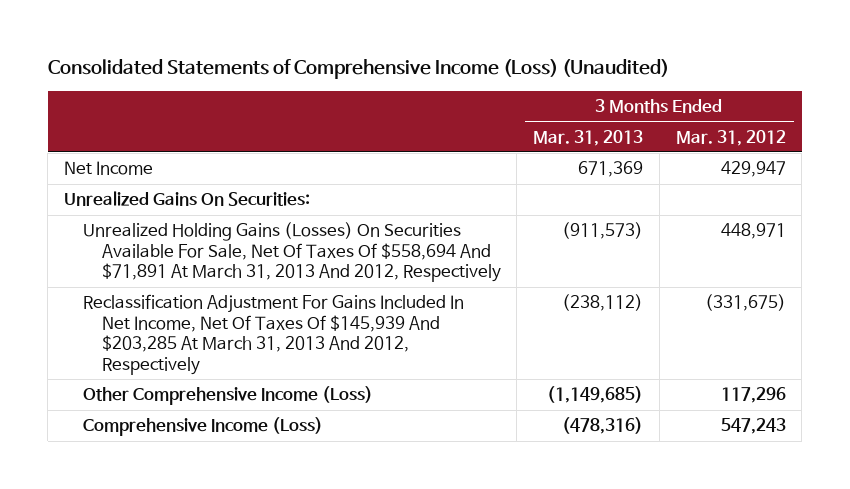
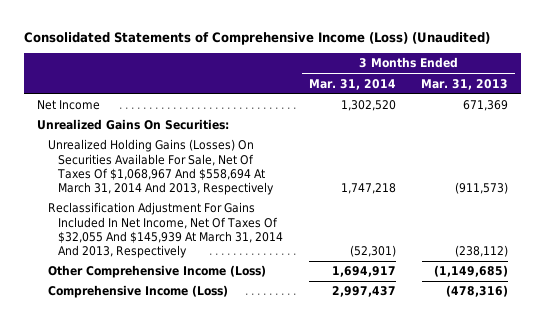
[675,129,786,146] Mar. 31, 2012 -> none
none -> [308,78,396,90] Mar. 31, 2014
[82,222,501,283] Unrealized Holding Gains (Losses) On Securities Available For Sale, Net Of Taxes Of $558,694 And $71,891 At March 31, 2013 And 2012, Respectively -> [47,139,275,195] Unrealized Holding Gains (Losses) On Securities Available For Sale, Net Of Taxes Of $1,068,967 And $558,694 At March 31, 2014 And 2013, Respectively
[82,294,464,375] Reclassification Adjustment For Gains Included In Net Income, Net Of Taxes Of $145,939 And $203,285 At March 31, 2013 And 2012, Respectively -> [47,202,284,258] Reclassification Adjustment For Gains Included In Net Income, Net Of Taxes Of $32,055 And $145,939 At March 31, 2014 And 2013, Respectively

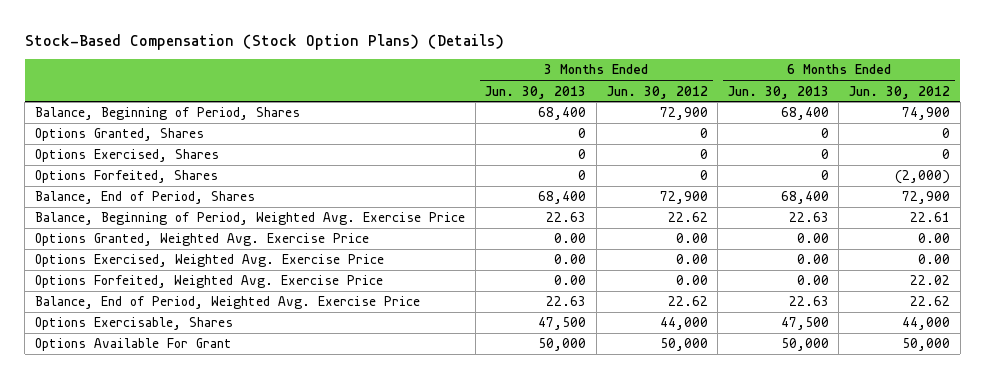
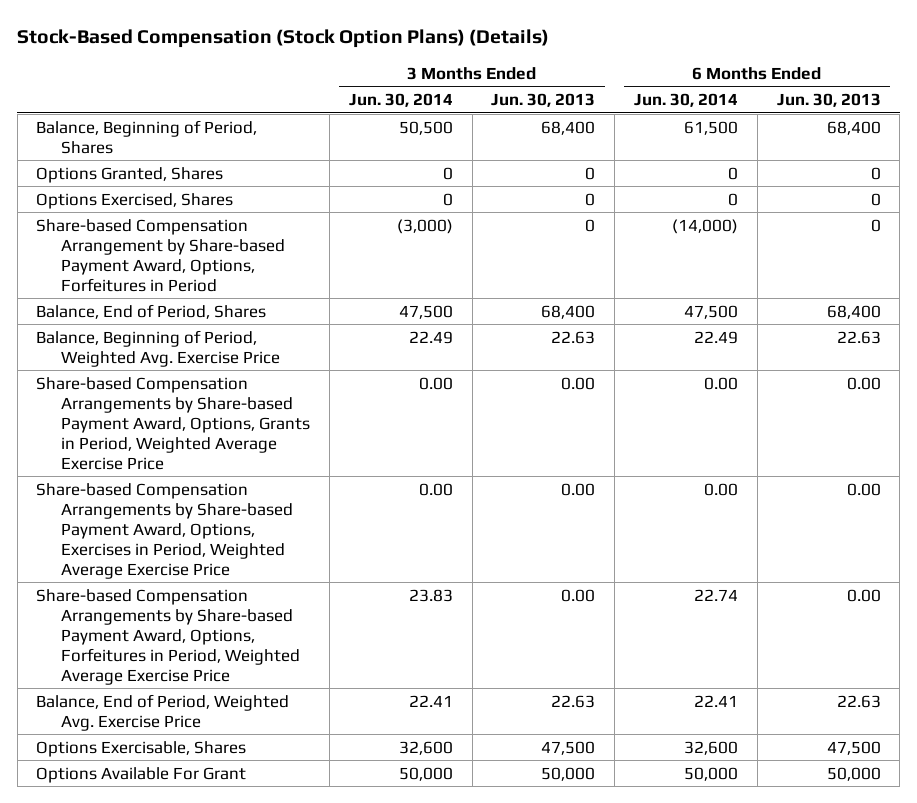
[606,85,708,99] Jun. 30, 2012 -> none
[849,85,951,99] Jun. 30, 2012 -> none
none -> [348,93,453,108] Jun. 30, 2014
none -> [634,93,739,108] Jun. 30, 2014
[35,170,219,184] Options Forfeited, Shares -> [36,218,286,292] Share-based Compensation Arrangement by Share-based Payment Award, Options, Forfeitures in Period
[35,233,370,247] Options Granted, Weighted Avg. Exercise Price -> [36,376,311,470] Share-based Compensation Arrangements by Share-based Payment Award, Options, Grants in Period, Weighted Average Exercise Price
[35,254,385,268] Options Exercised, Weighted Avg. Exercise Price -> [36,482,294,579] Share-based Compensation Arrangements by Share-based Payment Award, Options, Exercises in Period, Weighted Average Exercise Price
[35,275,384,289] Options Forfeited, Weighted Avg. Exercise Price -> [36,588,301,685] Share-based Compensation Arrangements by Share-based Payment Award, Options, Forfeitures in Period, Weighted Average Exercise Price

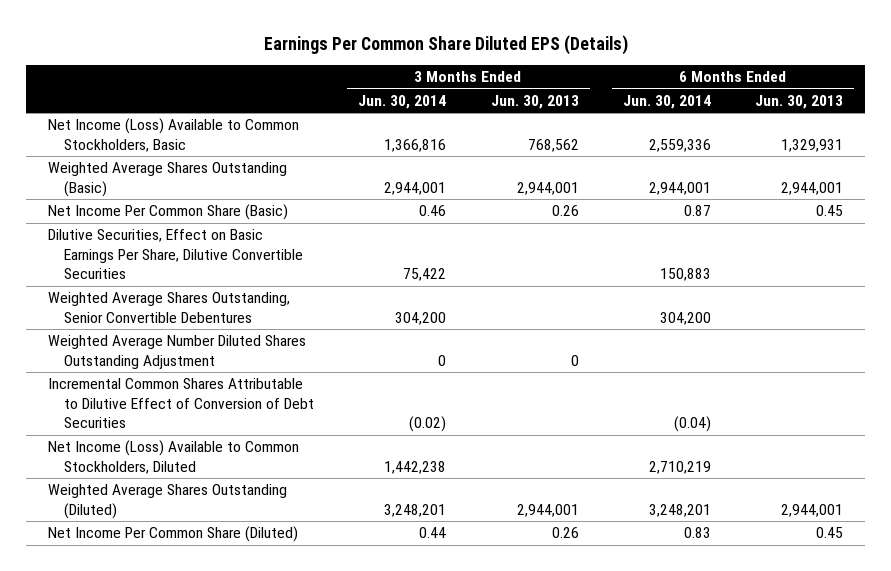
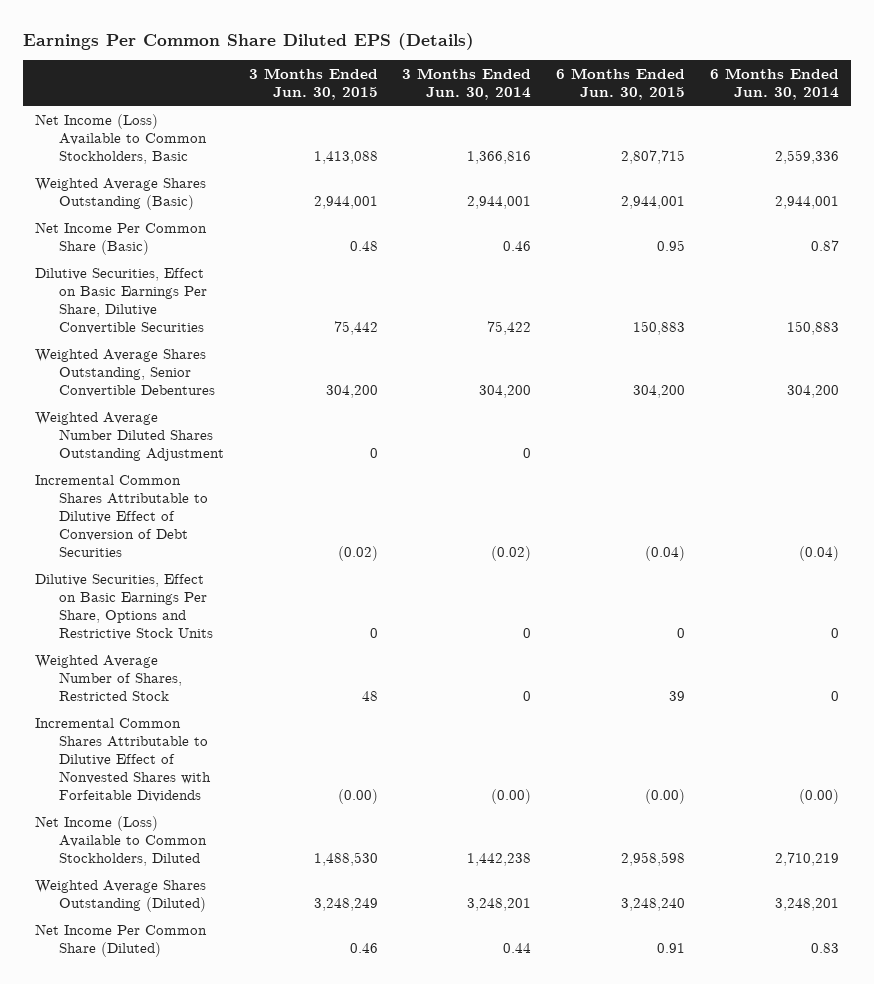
[490,94,579,109] Jun. 30, 2013 -> none
[755,94,844,109] Jun. 30, 2013 -> none
none -> [248,67,378,100] 3 Months Ended Jun. 30, 2015
none -> [556,67,686,100] 6 Months Ended Jun. 30, 2015
none -> [35,573,213,640] Dilutive Securities, Effect on Basic Earnings Per Share, Options and Restrictive Stock Units
none -> [35,654,182,701] Weighted Average Number of Shares, Restricted Stock
none -> [35,717,211,802] Incremental Common Shares Attributable to Dilutive Effect of Nonvested Shares with Forfeitable Dividends

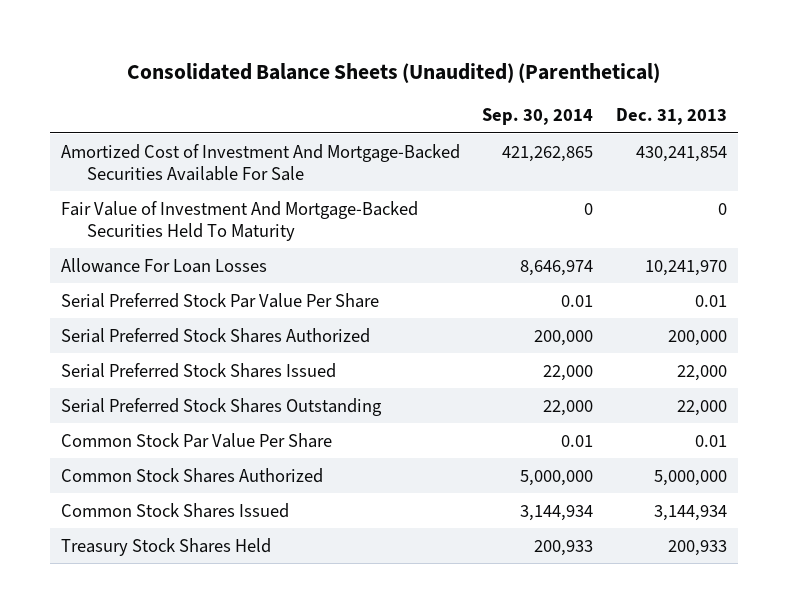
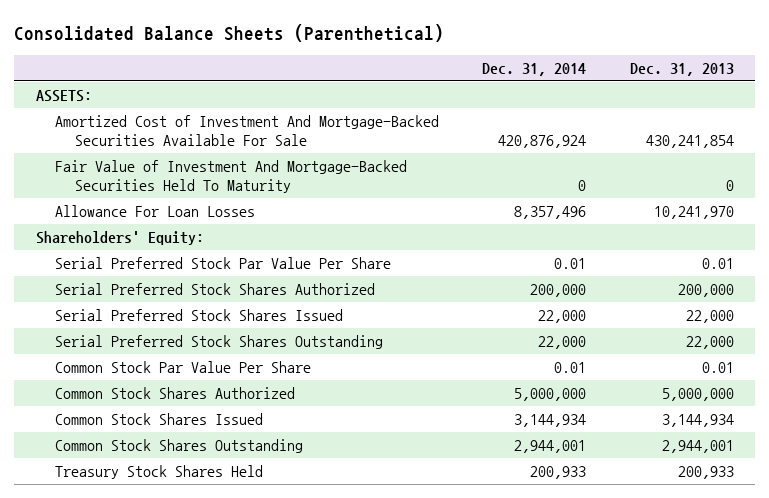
[126,62,660,83] Consolidated Balance Sheets (Unaudited) (Parenthetical) -> [13,23,444,42] Consolidated Balance Sheets (Parenthetical)
[482,108,594,126] Sep. 30, 2014 -> none
none -> [482,62,587,76] Dec. 31, 2014
none -> [35,89,92,102] ASSETS:
none -> [35,230,204,245] Shareholders' Equity:
none -> [55,438,304,453] Common Stock Shares Outstanding

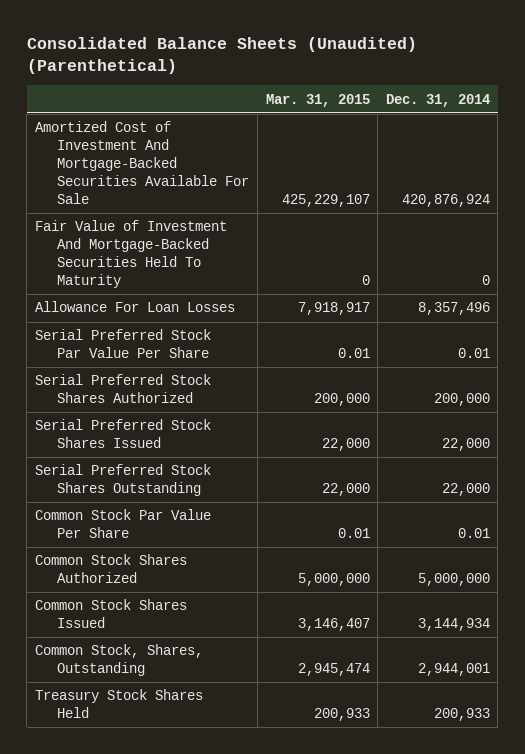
[13,23,444,42] Consolidated Balance Sheets (Parenthetical) -> [26,36,417,74] Consolidated Balance Sheets (Unaudited) (Parenthetical)
[629,62,734,76] Dec. 31, 2013 -> none
none -> [265,93,370,107] Mar. 31, 2015
[35,89,92,102] ASSETS: -> none
[35,230,204,245] Shareholders' Equity: -> none
[55,438,304,453] Common Stock Shares Outstanding -> [34,644,203,677] Common Stock, Shares, Outstanding

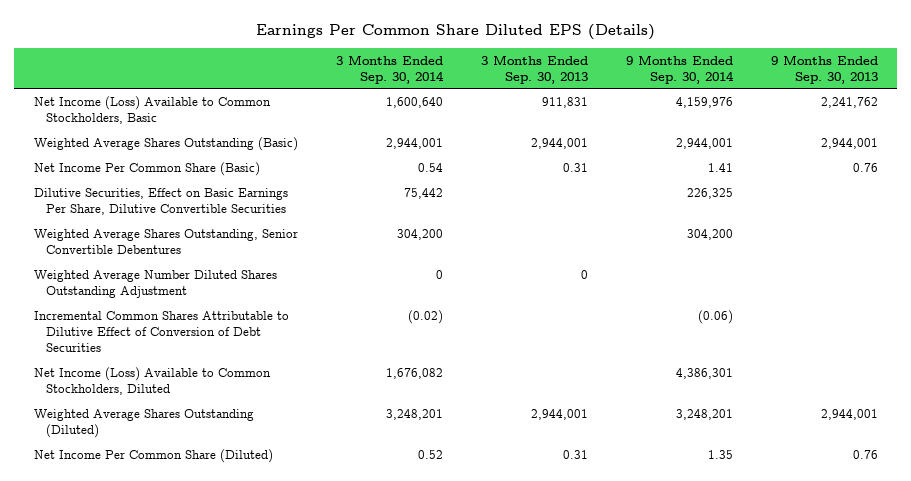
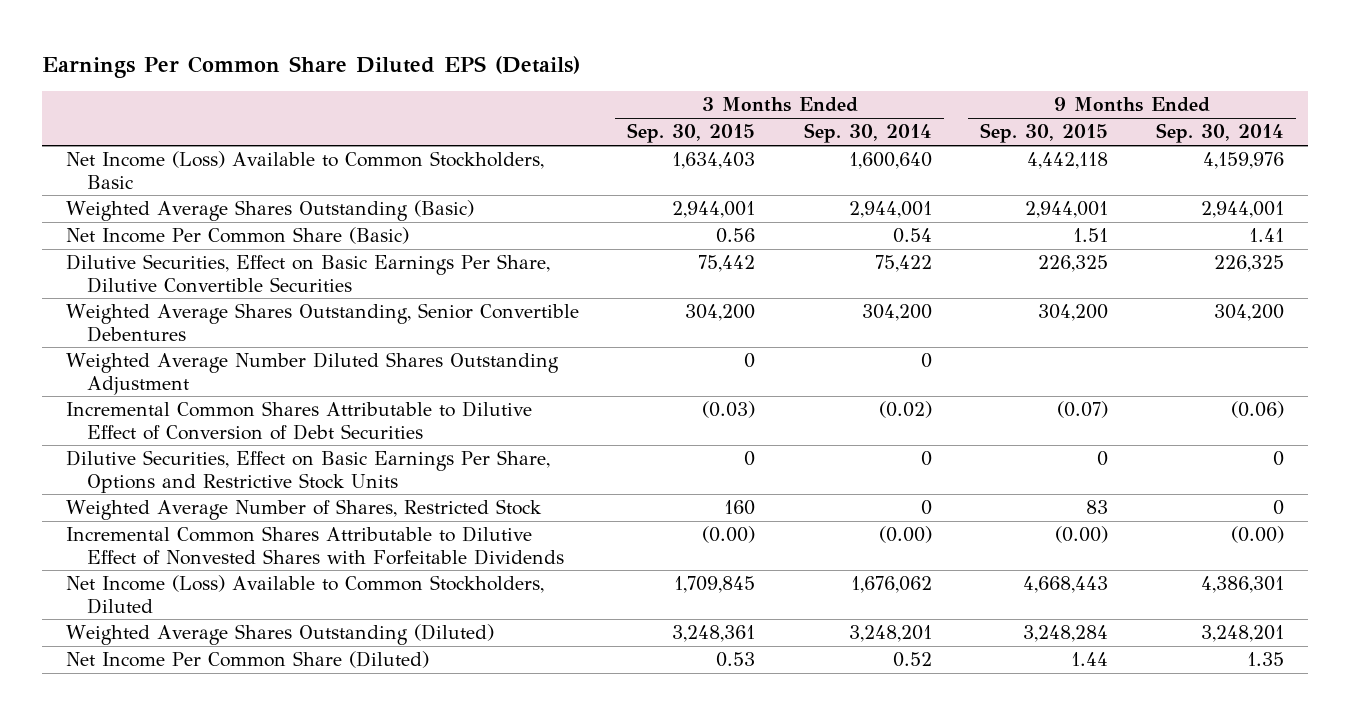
[480,54,588,84] 3 Months Ended Sep. 30, 2013 -> none
[770,54,878,84] 9 Months Ended Sep. 30, 2013 -> none
none -> [627,123,756,144] Sep. 30, 2015
none -> [979,123,1108,144] Sep. 30, 2015
[403,187,443,199] 75,442 -> [874,255,932,273] 75,422
none -> [66,450,551,493] Dilutive Securities, Effect on Basic Earnings Per Share, Options and Restrictive Stock Units
none -> [66,499,543,521] Weighted Average Number of Shares, Restricted Stock
none -> [66,526,565,565] Incremental Common Shares Attributable to Dilutive Effect of Nonvested Shares with Forfeitable Dividends
[385,367,443,379] 1,676,082 -> [850,576,932,594] 1,676,062

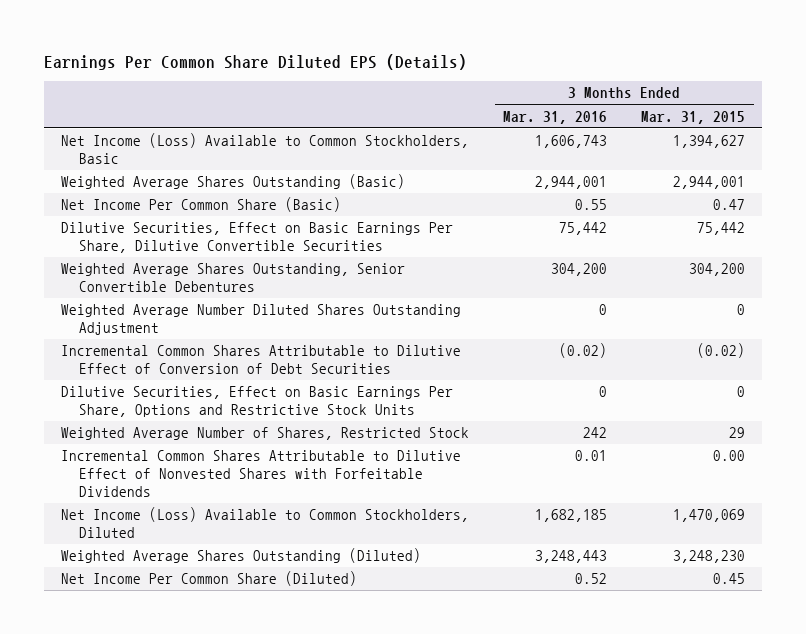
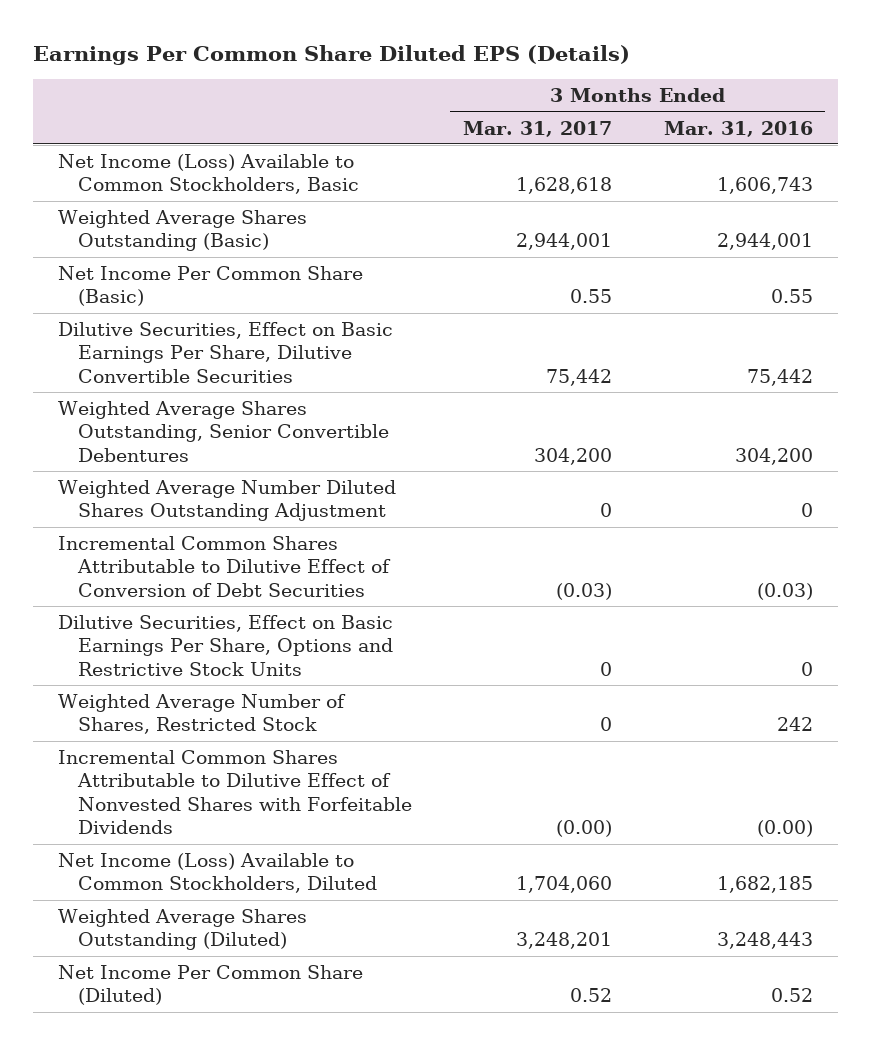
[641,110,746,124] Mar. 31, 2015 -> none
none -> [463,120,613,137] Mar. 31, 2017
[559,343,608,359] (0.02) -> [756,582,813,600] (0.03)
[575,450,608,462] 0.01 -> [756,820,813,838] (0.00)

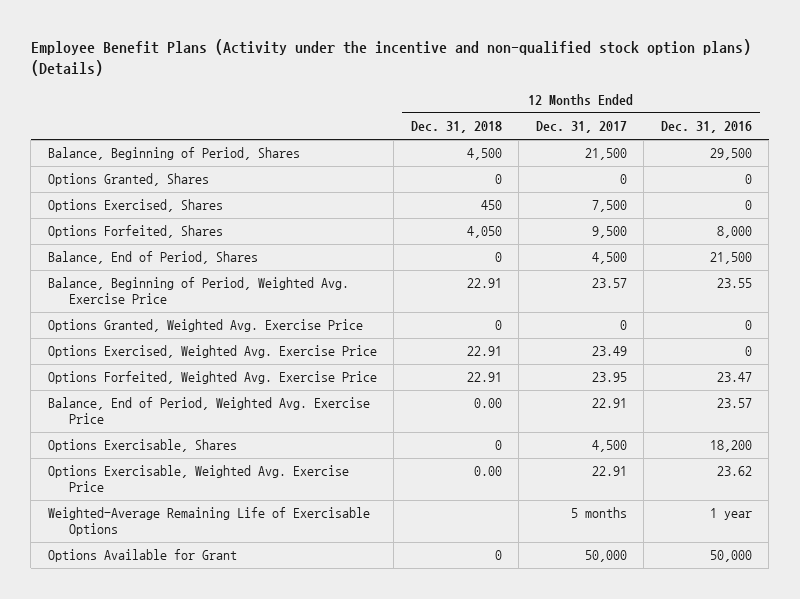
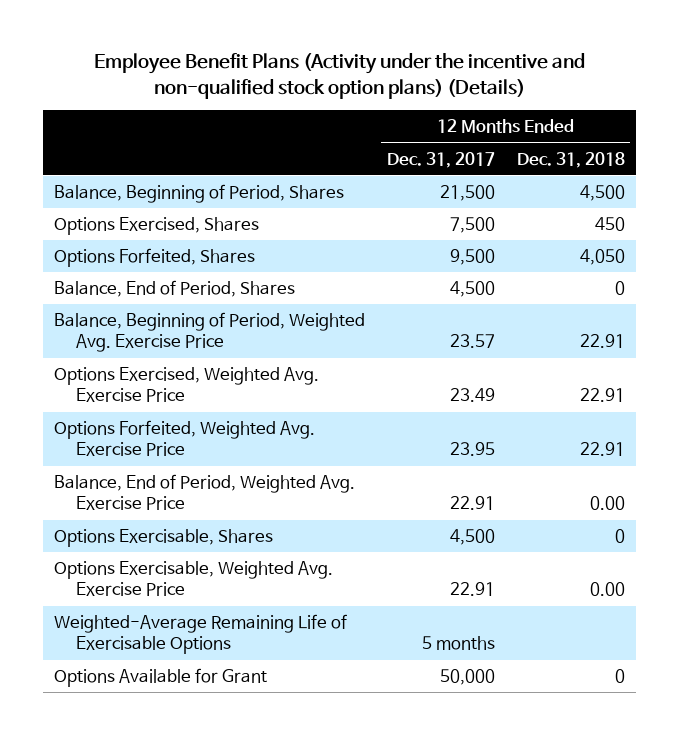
[660,121,752,134] Dec. 31, 2016 -> none
[47,173,209,187] Options Granted, Shares -> none
[47,319,363,333] Options Granted, Weighted Avg. Exercise Price -> none

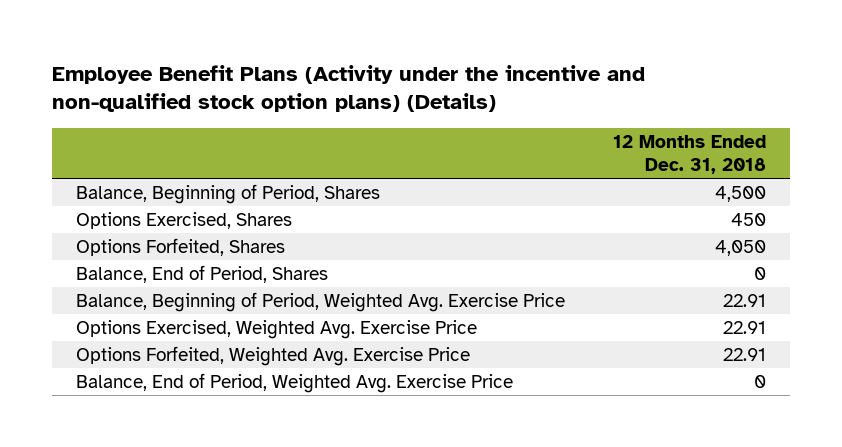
[386,151,495,168] Dec. 31, 2017 -> none
[53,529,273,548] Options Exercisable, Shares -> none
[53,561,333,597] Options Exercisable, Weighted Avg. Exercise Price -> none
[53,614,347,655] Weighted-Average Remaining Life of Exercisable Options -> none
[53,668,267,688] Options Available for Grant -> none
[589,496,625,511] 0.00 -> [754,375,767,389] 0

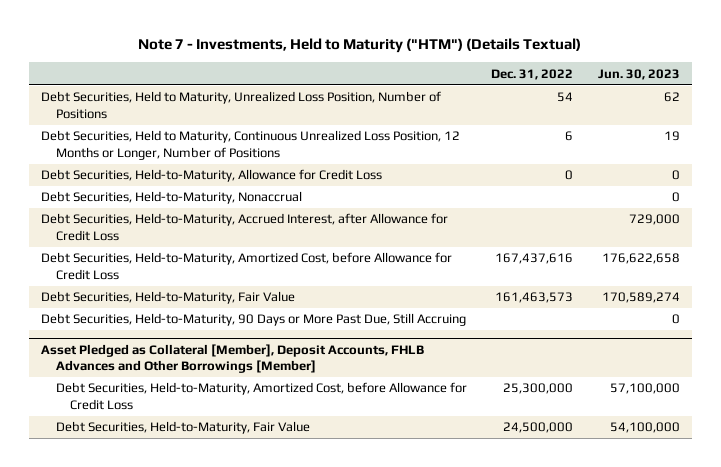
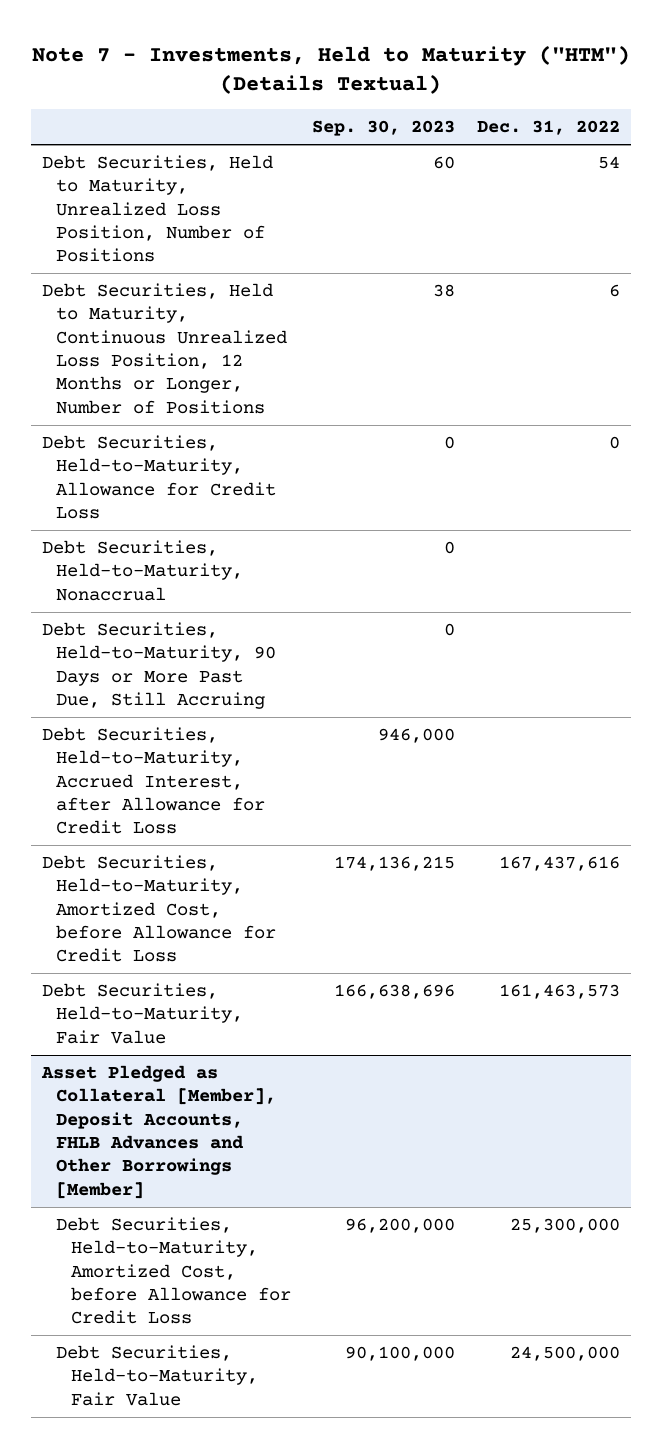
[597,68,680,80] Jun. 30, 2023 -> none
none -> [312,120,456,137] Sep. 30, 2023
[40,313,466,327] Debt Securities, Held-to-Maturity, 90 Days or More Past Due, Still Accruing -> [41,621,277,710] Debt Securities, Held-to-Maturity, 90 Days or More Past Due, Still Accruing

